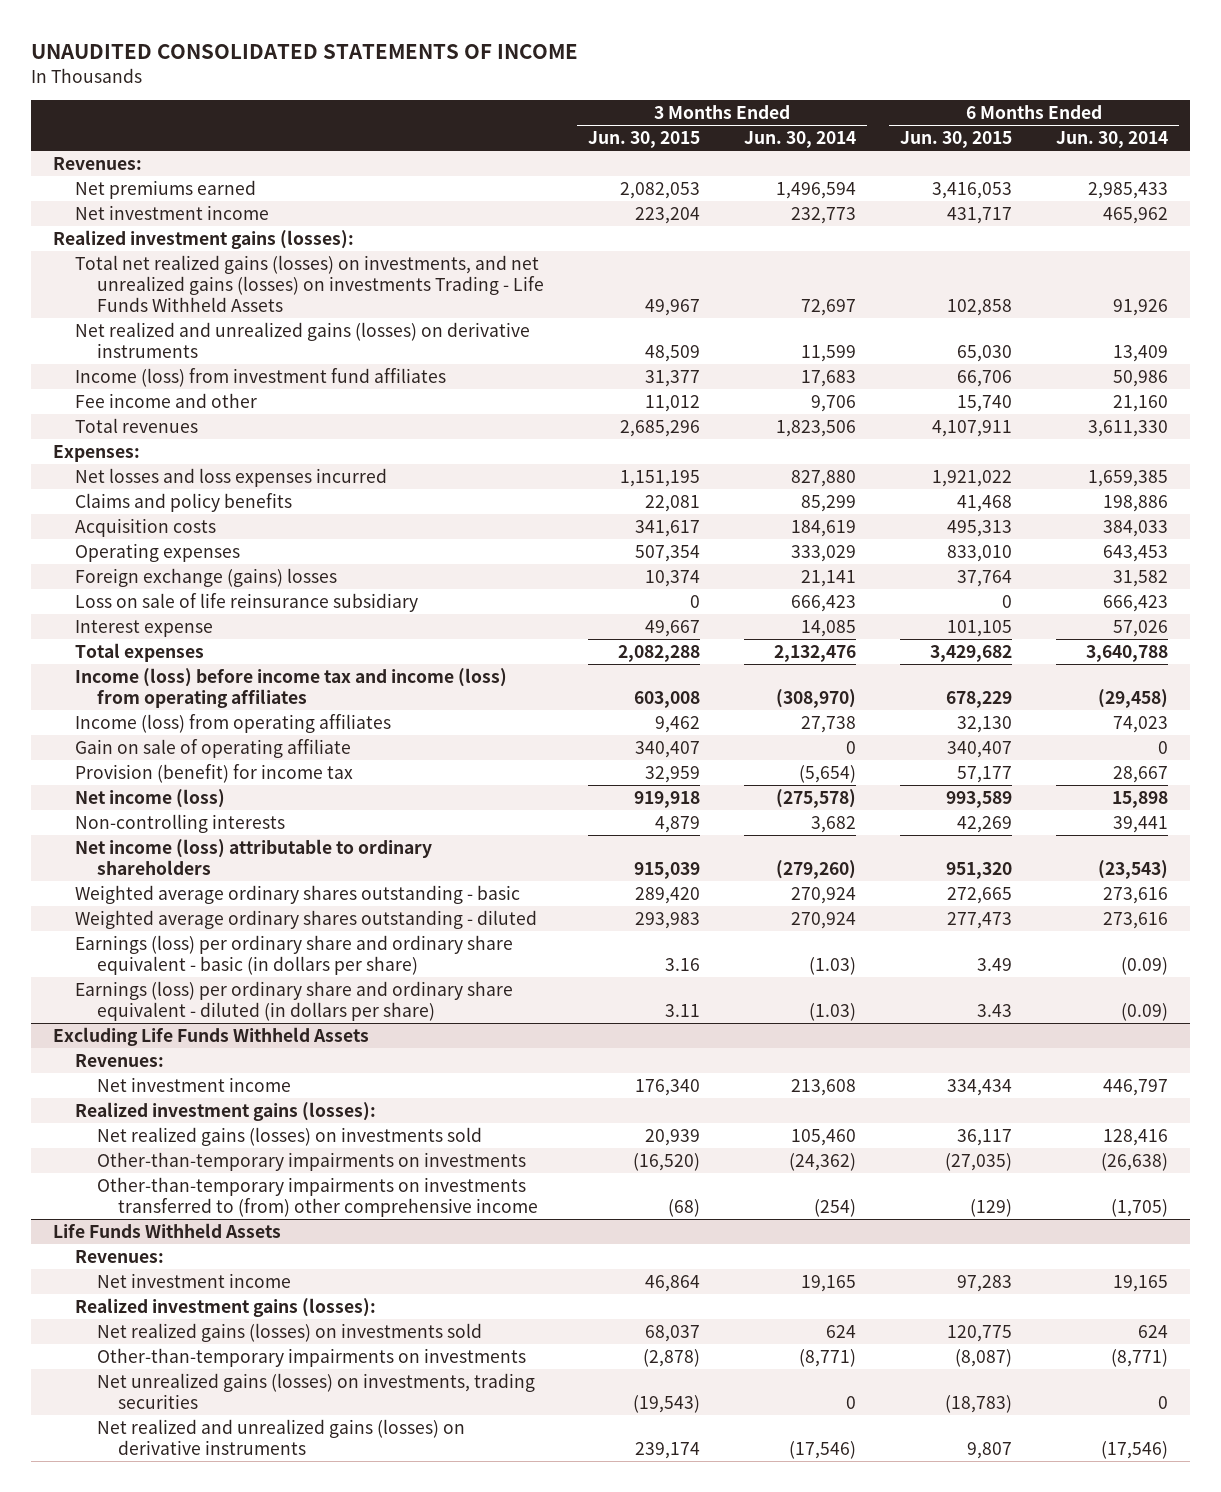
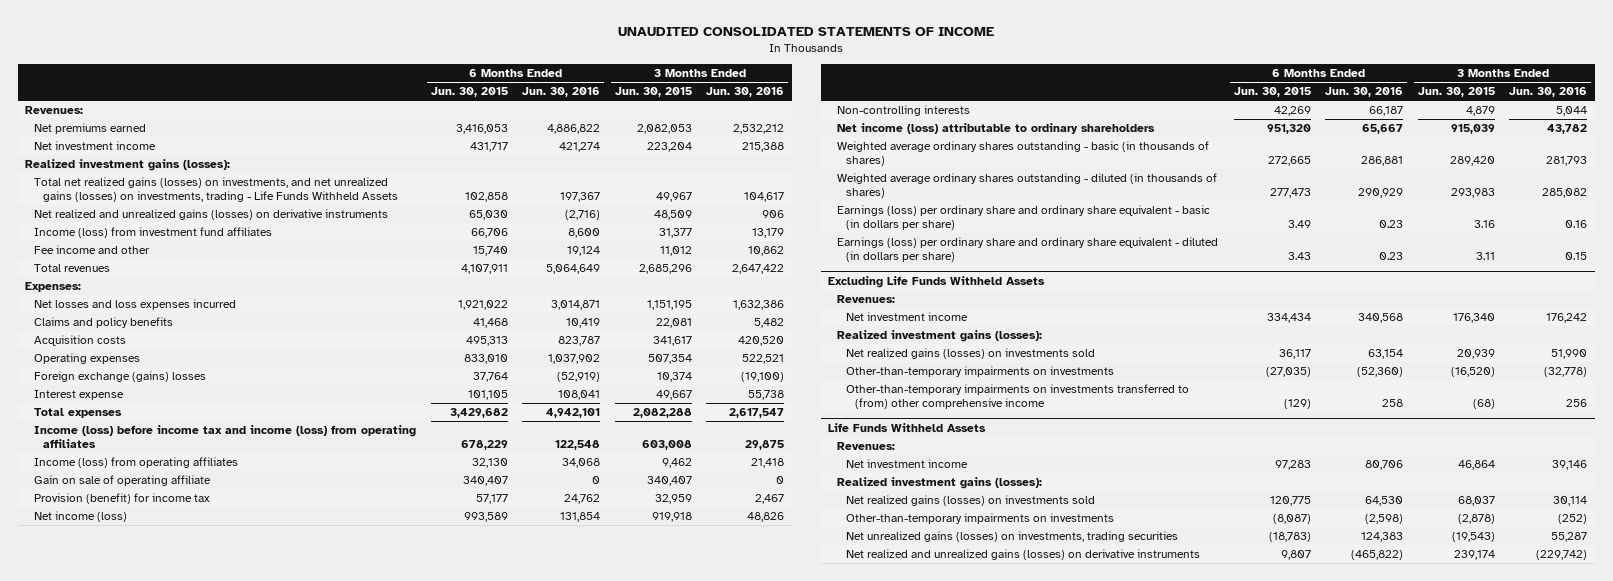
[743,131,856,149] Jun. 30, 2014 -> none
[1056,131,1169,149] Jun. 30, 2014 -> none
none -> [522,87,601,98] Jun. 30, 2016
none -> [706,87,785,98] Jun. 30, 2016
[74,254,544,312] Total net realized gains (losses) on investments, and net unrealized gains (losses) on investments Trading - Life Funds Withheld Assets -> [34,177,399,203] Total net realized gains (losses) on investments, and net unrealized gains (losses) on investments, trading - Life Funds Withheld Assets
[74,592,418,612] Loss on sale of life reinsurance subsidiary -> none
[74,884,520,904] Weighted average ordinary shares outstanding - basic -> [837,141,1210,167] Weighted average ordinary shares outstanding - basic (in thousands of shares)
[74,909,537,929] Weighted average ordinary shares outstanding - diluted -> [837,173,1218,199] Weighted average ordinary shares outstanding - diluted (in thousands of shares)

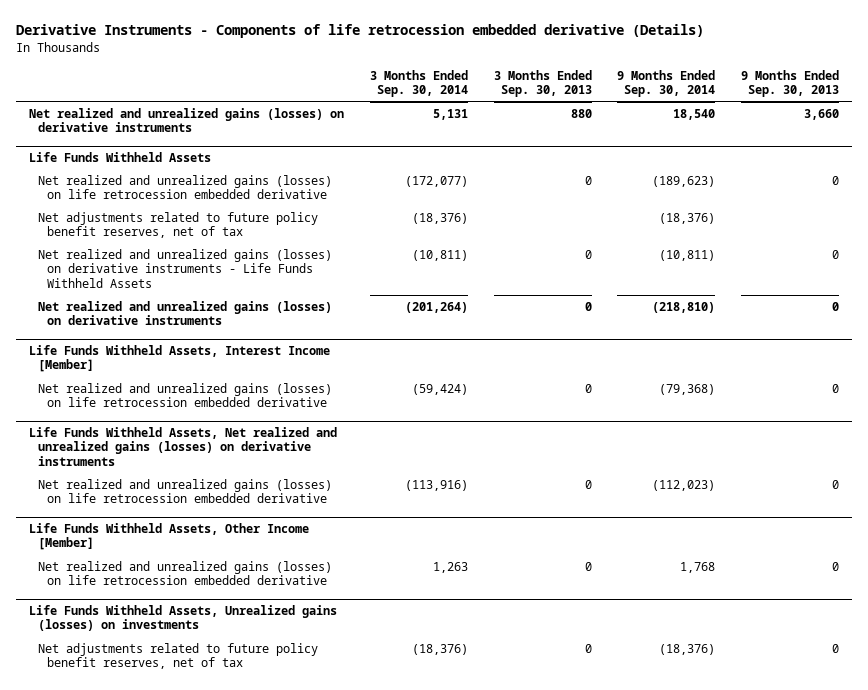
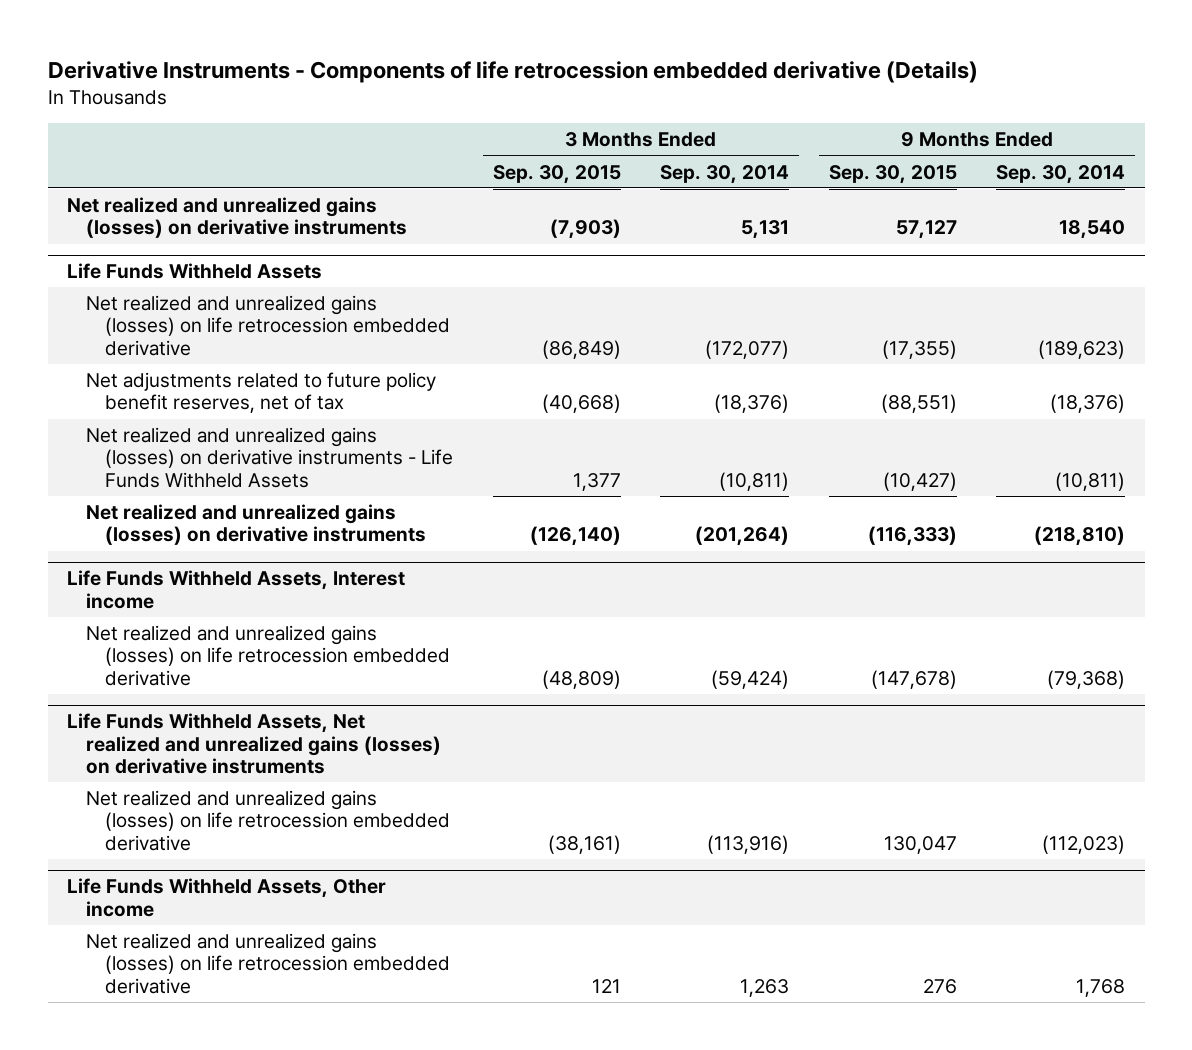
[493,69,592,98] 3 Months Ended Sep. 30, 2013 -> none
[741,69,840,98] 9 Months Ended Sep. 30, 2013 -> none
none -> [492,164,621,184] Sep. 30, 2015
none -> [828,164,957,184] Sep. 30, 2015
[29,345,331,373] Life Funds Withheld Assets, Interest Income [Member] -> [67,570,406,609] Life Funds Withheld Assets, Interest income
[29,523,310,551] Life Funds Withheld Assets, Other Income [Member] -> [67,878,387,917] Life Funds Withheld Assets, Other income
[29,605,338,632] Life Funds Withheld Assets, Unrealized gains (losses) on investments -> none
[38,642,319,670] Net adjustments related to future policy benefit reserves, net of tax -> none

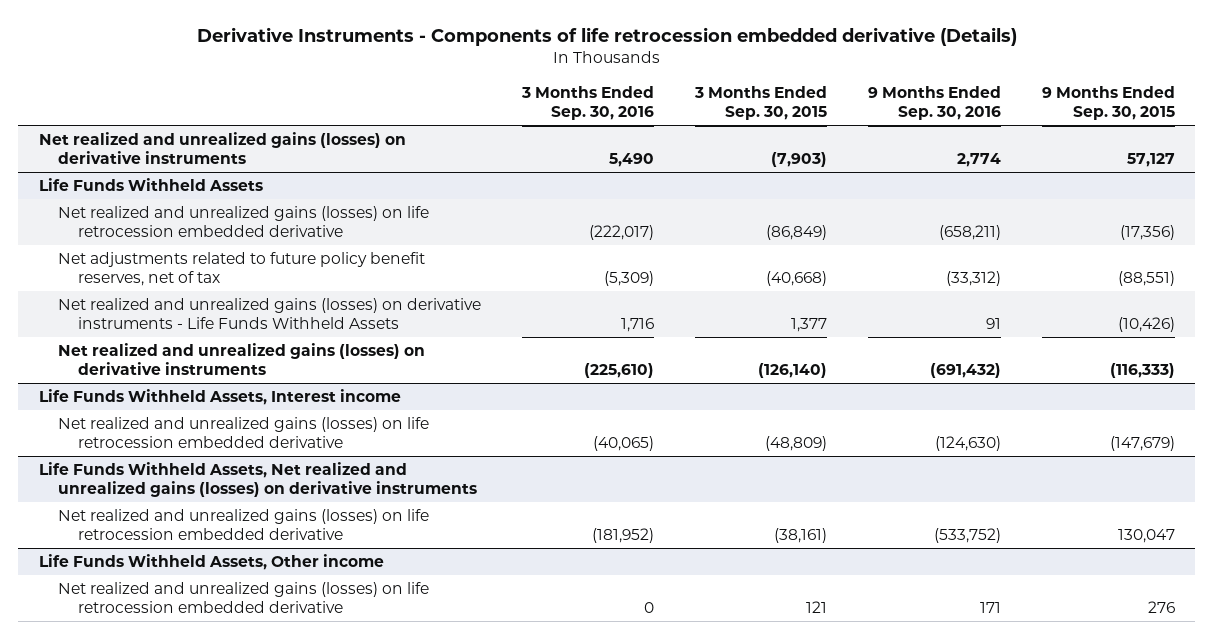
[660,164,790,184] Sep. 30, 2014 -> none
[995,164,1125,184] Sep. 30, 2014 -> none
none -> [521,85,655,120] 3 Months Ended Sep. 30, 2016
none -> [868,85,1002,120] 9 Months Ended Sep. 30, 2016
[881,339,957,359] (17,355) -> [1119,224,1175,240] (17,356)
[882,471,957,491] (10,427) -> [1117,316,1175,332] (10,426)
[870,669,957,689] (147,678) -> [1109,435,1175,451] (147,679)

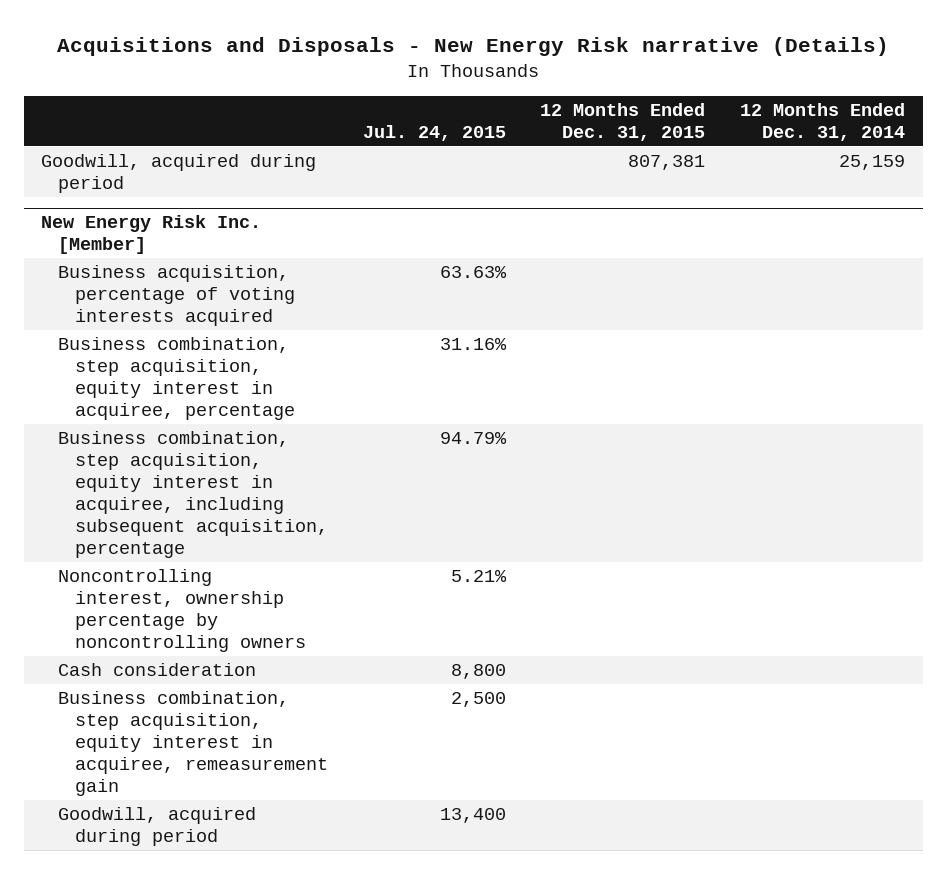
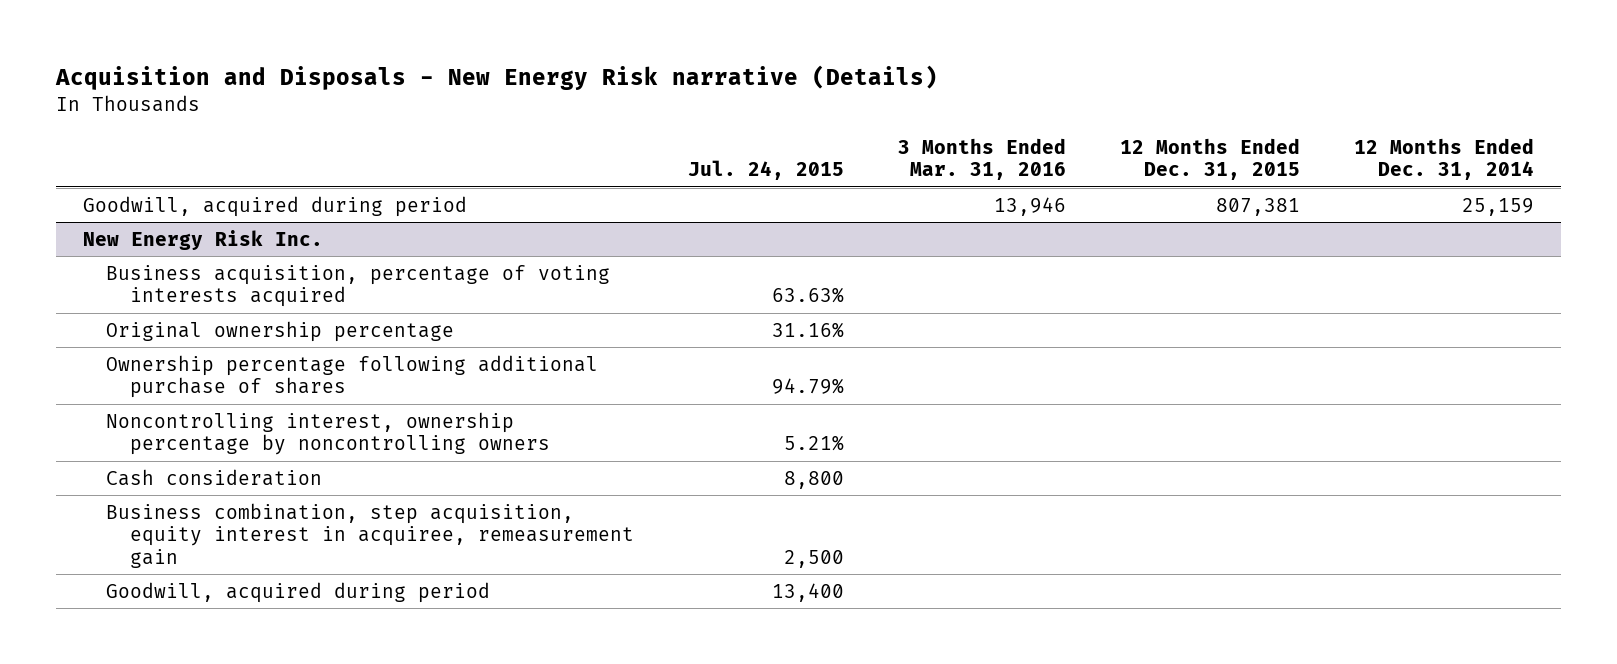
[57,37,890,57] Acquisitions and Disposals - New Energy Risk narrative (Details) -> [54,65,938,91] Acquisition and Disposals - New Energy Risk narrative (Details)
none -> [897,137,1066,181] 3 Months Ended Mar. 31, 2016
[40,215,261,255] New Energy Risk Inc. [Member] -> [82,229,323,250] New Energy Risk Inc.
[57,337,296,421] Business combination, step acquisition, equity interest in acquiree, percentage -> [106,320,455,342] Original ownership percentage
[57,431,329,559] Business combination, step acquisition, equity interest in acquiree, including subsequent acquisition, percentage -> [106,354,599,399] Ownership percentage following additional purchase of shares

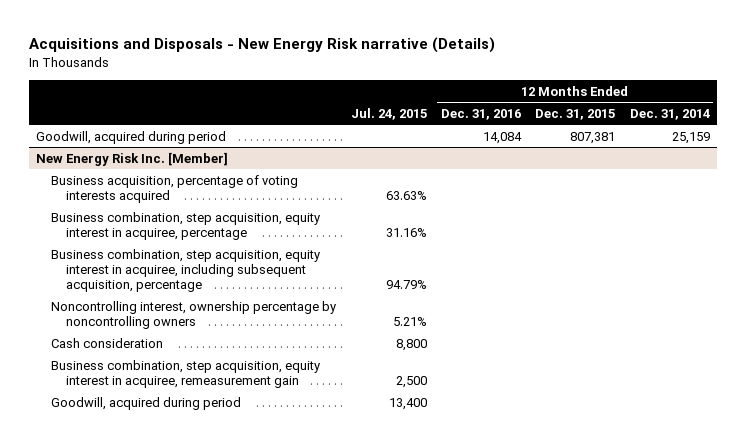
[54,65,938,91] Acquisition and Disposals - New Energy Risk narrative (Details) -> [29,37,496,54] Acquisitions and Disposals - New Energy Risk narrative (Details)
[897,137,1066,181] 3 Months Ended Mar. 31, 2016 -> none
none -> [441,108,522,120] Dec. 31, 2016
[82,229,323,250] New Energy Risk Inc. -> [36,151,229,166] New Energy Risk Inc. [Member]
[106,320,455,342] Original ownership percentage -> [51,211,321,240] Business combination, step acquisition, equity interest in acquiree, percentage
[106,354,599,399] Ownership percentage following additional purchase of shares -> [51,248,321,293] Business combination, step acquisition, equity interest in acquiree, including subsequent acquisition, percentage

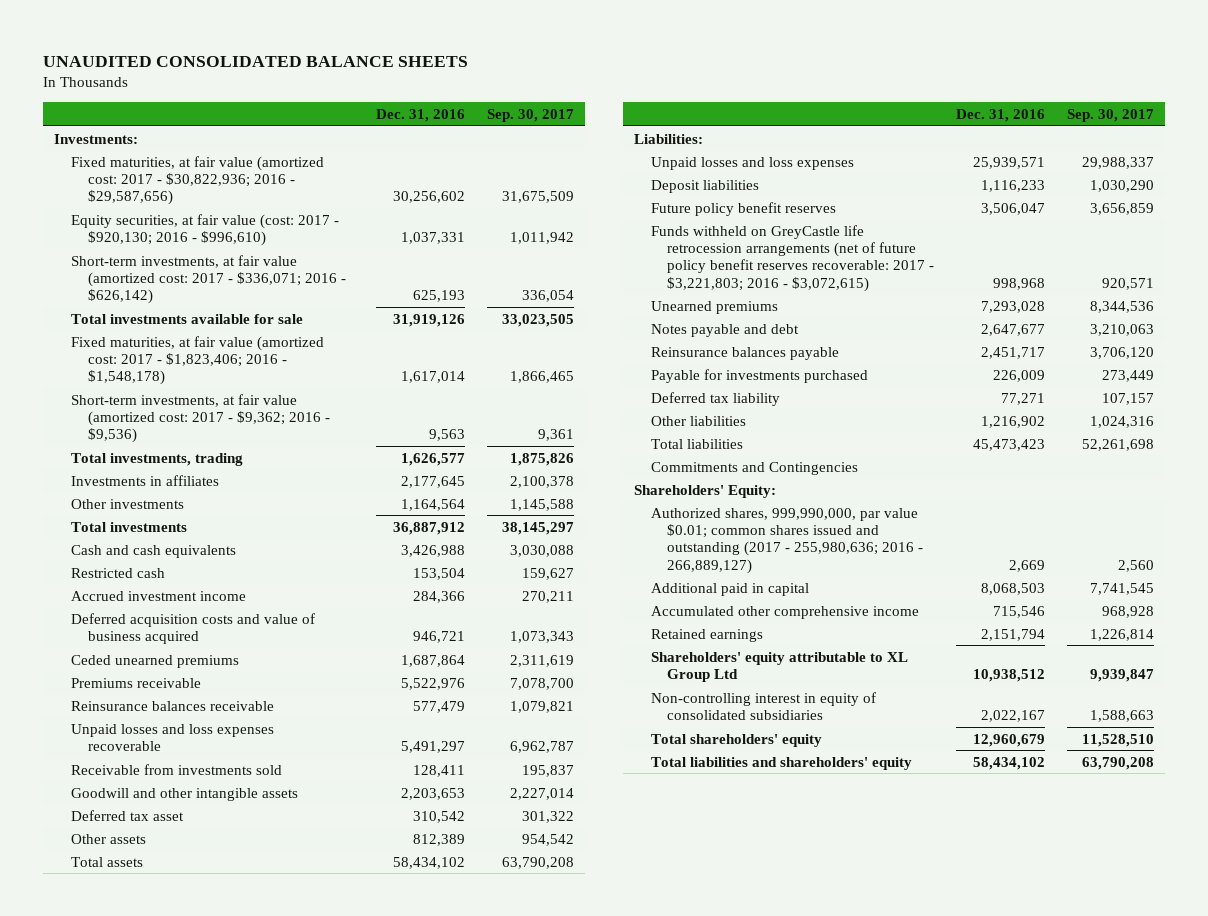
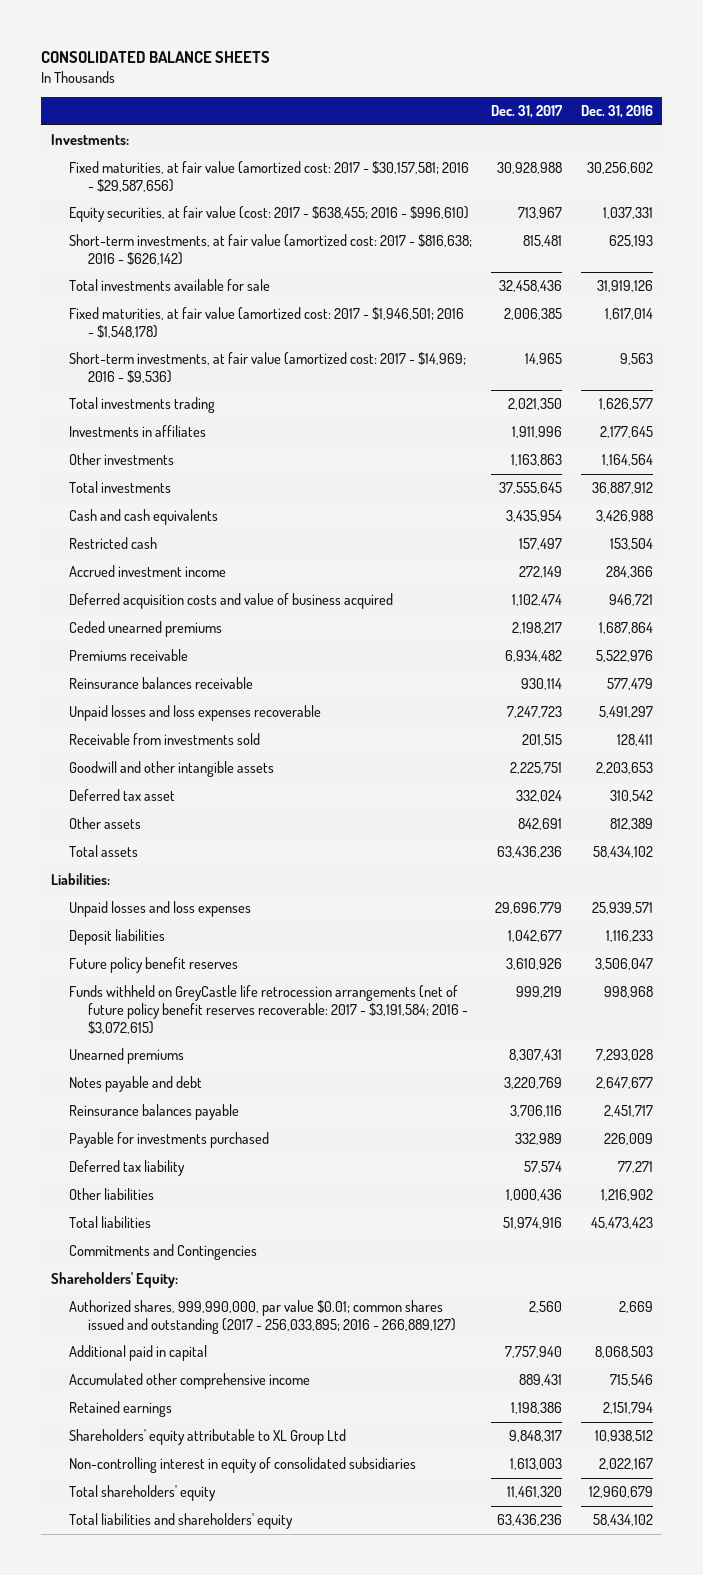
[43,55,469,67] UNAUDITED CONSOLIDATED BALANCE SHEETS -> [41,51,271,64] CONSOLIDATED BALANCE SHEETS
[487,108,575,122] Sep. 30, 2017 -> none
none -> [491,105,564,119] Dec. 31, 2017
[70,155,324,206] Fixed maturities, at fair value (amortized cost: 2017 - $30,822,936; 2016 - $29,587,656) -> [69,161,470,192] Fixed maturities, at fair value (amortized cost: 2017 - $30,157,581; 2016 - $29,587,656)
[70,213,339,246] Equity securities, at fair value (cost: 2017 - $920,130; 2016 - $996,610) -> [69,206,470,223] Equity securities, at fair value (cost: 2017 - $638,455; 2016 - $996,610)
[70,254,346,305] Short-term investments, at fair value (amortized cost: 2017 - $336,071; 2016 - $626,142) -> [69,234,473,265] Short-term investments, at fair value (amortized cost: 2017 - $816,638; 2016 - $626,142)
[70,335,324,386] Fixed maturities, at fair value (amortized cost: 2017 - $1,823,406; 2016 - $1,548,178) -> [69,307,465,338] Fixed maturities, at fair value (amortized cost: 2017 - $1,946,501; 2016 - $1,548,178)
[70,393,330,444] Short-term investments, at fair value (amortized cost: 2017 - $9,362; 2016 - $9,536) -> [69,352,467,383] Short-term investments, at fair value (amortized cost: 2017 - $14,969; 2016 - $9,536)
[70,452,243,466] Total investments, trading -> [69,397,216,414] Total investments trading
[650,224,935,292] Funds withheld on GreyCastle life retrocession arrangements (net of future policy benefit reserves recoverable: 2017 - $3,221,803; 2016 - $3,072,615) -> [69,985,469,1034] Funds withheld on GreyCastle life retrocession arrangements (net of future policy benefit reserves recoverable: 2017 - $3,191,584; 2016 - $3,072,615)
[650,507,924,574] Authorized shares, 999,990,000, par value $0.01; common shares issued and outstanding (2017 - 255,980,636; 2016 - 266,889,127) -> [69,1300,457,1334] Authorized shares, 999,990,000, par value $0.01; common shares issued and outstanding (2017 - 256,033,895; 2016 - 266,889,127)

